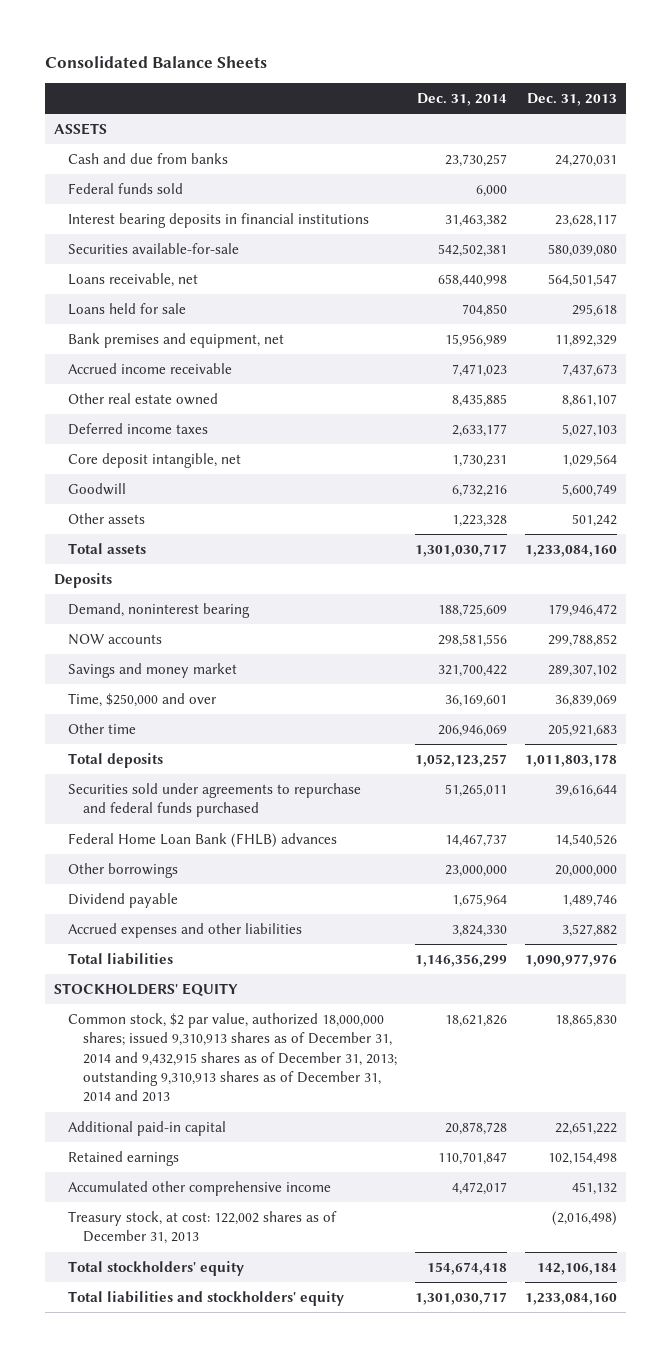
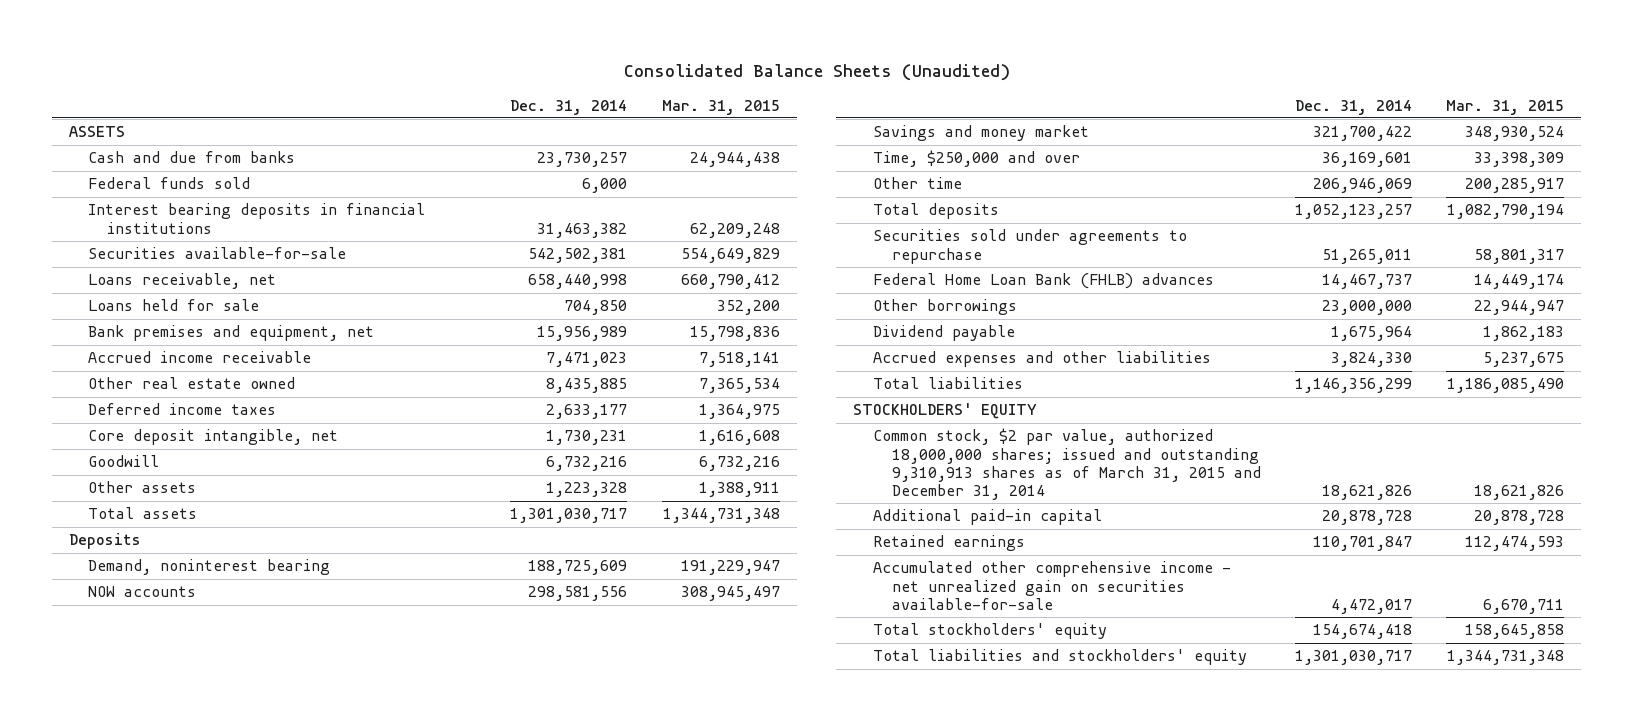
[44,56,267,69] Consolidated Balance Sheets -> [623,63,1010,81] Consolidated Balance Sheets (Unaudited)
[526,93,617,107] Dec. 31, 2013 -> none
none -> [661,99,780,115] Mar. 31, 2015
[68,783,362,818] Securities sold under agreements to repurchase and federal funds purchased -> [872,229,1187,264] Securities sold under agreements to repurchase
[68,1013,397,1103] Common stock, $2 par value, authorized 18,000,000 shares; issued 9,310,913 shares as of December 31, 2014 and 9,432,915 shares as of December 31, 2013; outstanding 9,310,913 shares as of December 31, 2014 and 2013 -> [872,428,1261,501] Common stock, $2 par value, authorized 18,000,000 shares; issued and outstanding 9,310,913 shares as of March 31, 2015 and December 31, 2014
[68,1211,338,1245] Treasury stock, at cost: 122,002 shares as of December 31, 2013 -> none
[68,1181,332,1197] Accumulated other comprehensive income -> [872,561,1231,610] Accumulated other comprehensive income - net unrealized gain on securities available-for-sale

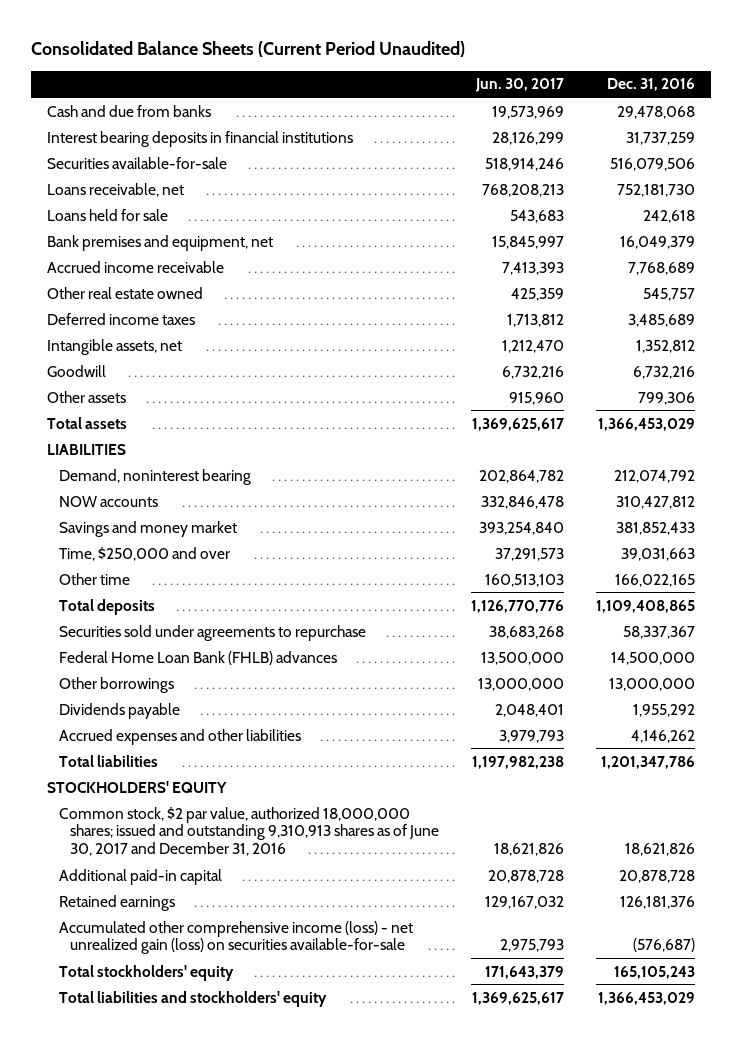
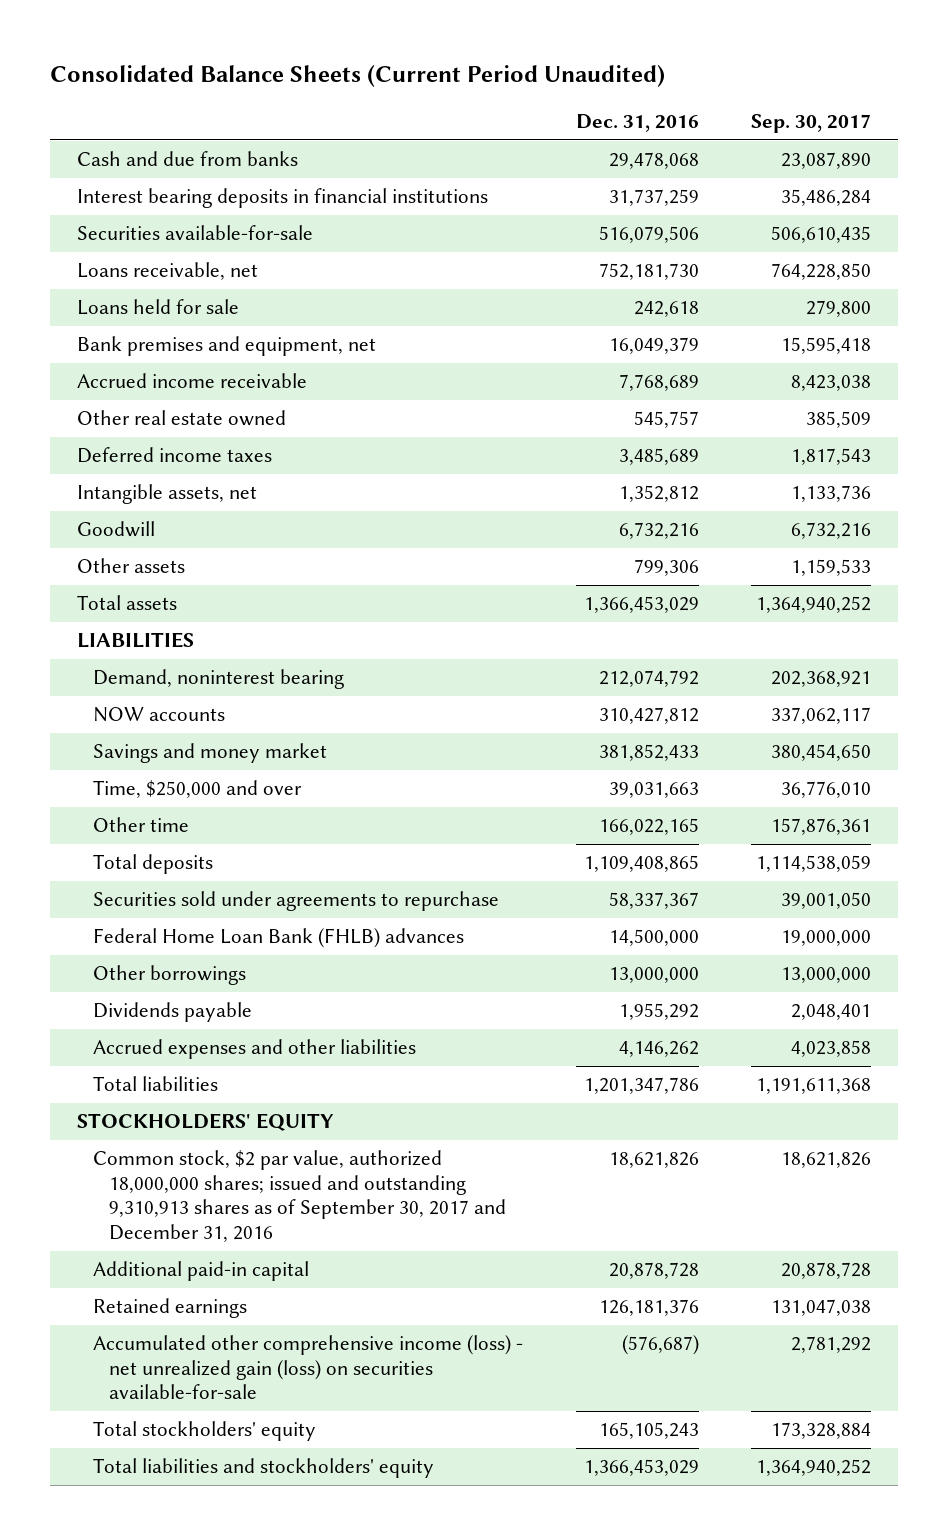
[475,78,565,93] Jun. 30, 2017 -> none
none -> [751,114,872,134] Sep. 30, 2017
[58,806,440,857] Common stock, $2 par value, authorized 18,000,000 shares; issued and outstanding 9,310,913 shares as of June 30, 2017 and December 31, 2016 -> [92,1150,506,1243] Common stock, $2 par value, authorized 18,000,000 shares; issued and outstanding 9,310,913 shares as of September 30, 2017 and December 31, 2016

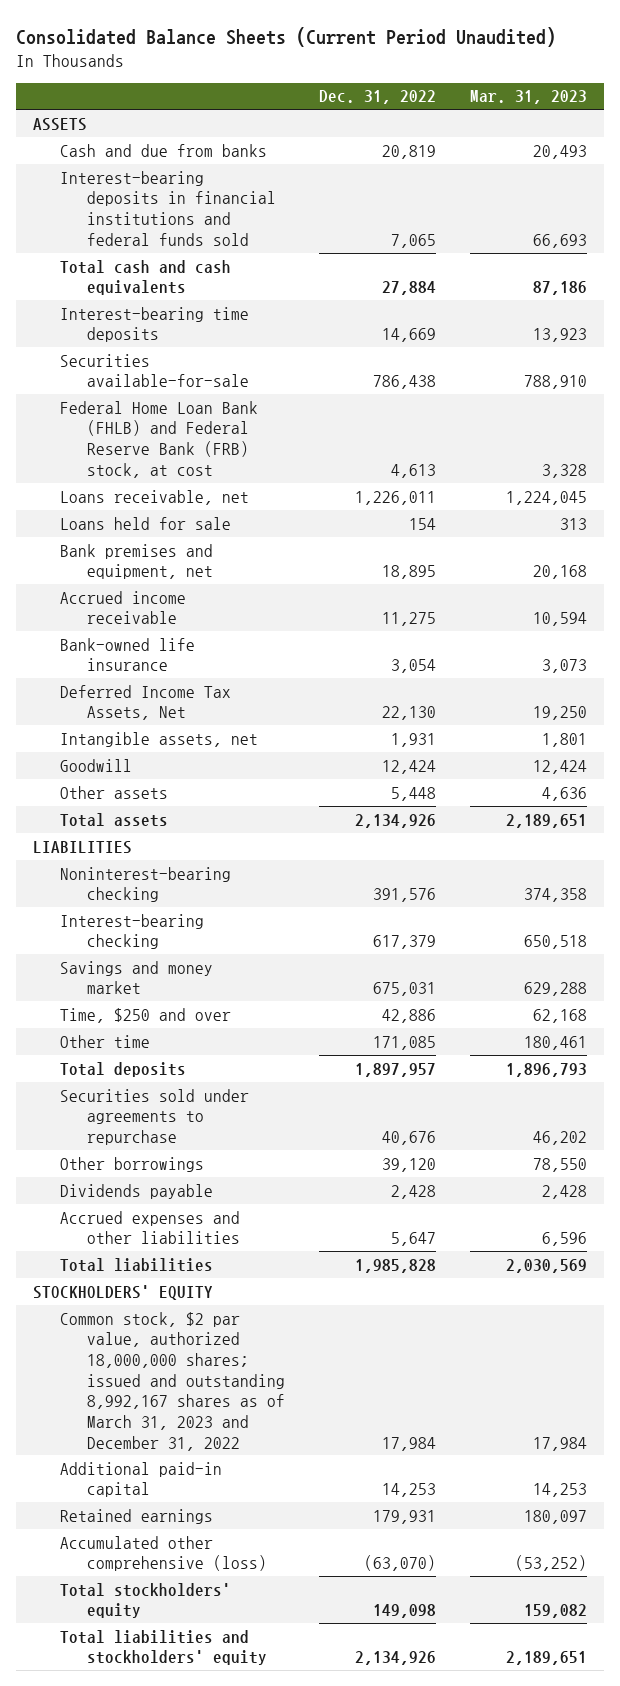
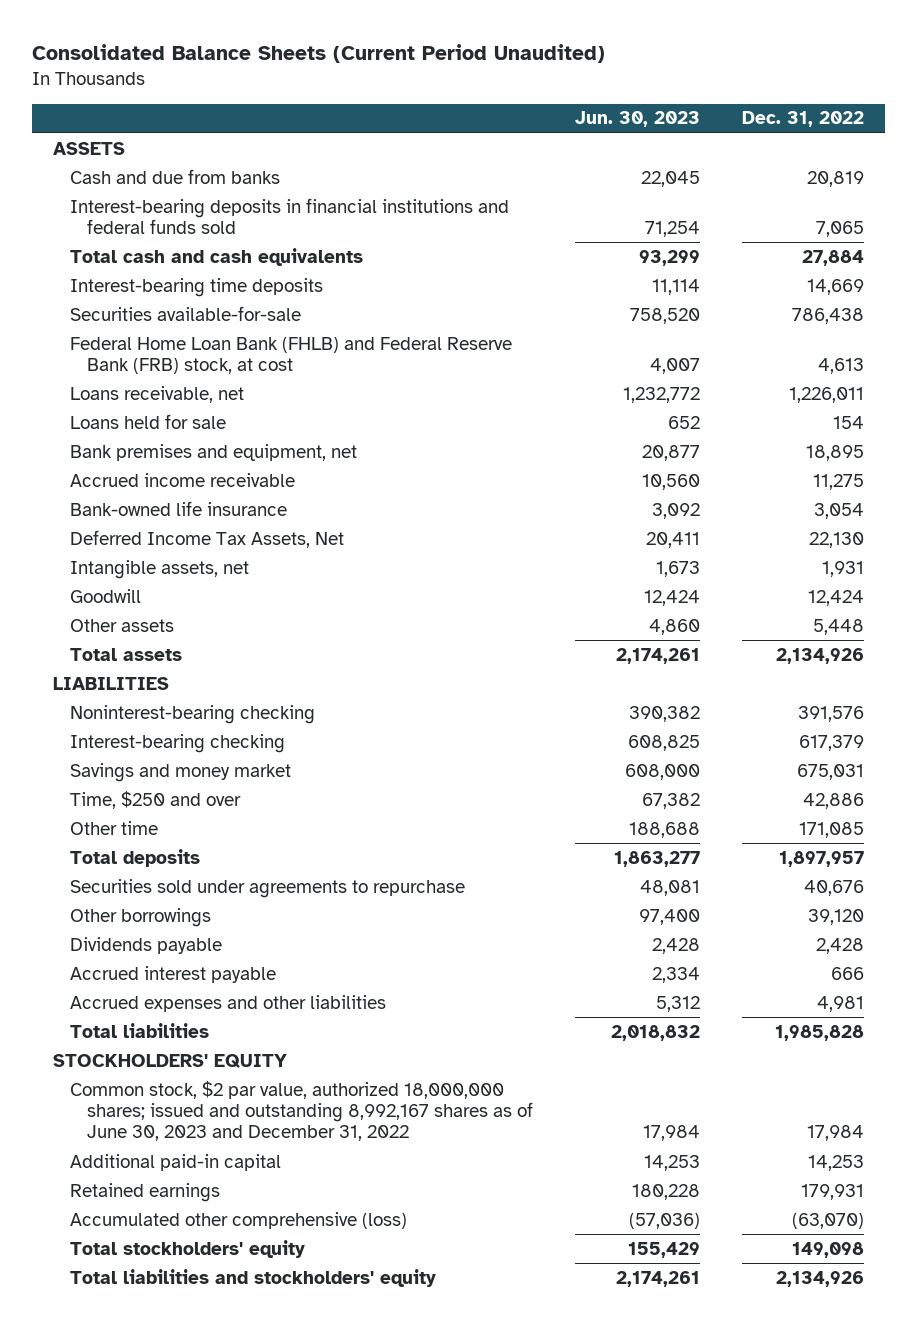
[469,90,587,105] Mar. 31, 2023 -> none
none -> [575,111,701,128] Jun. 30, 2023
none -> [69,965,276,983] Accrued interest payable
[390,1232,436,1247] 5,647 -> [816,995,864,1012] 4,981
[59,1311,285,1451] Common stock, $2 par value, authorized 18,000,000 shares; issued and outstanding 8,992,167 shares as of March 31, 2023 and December 31, 2022 -> [69,1080,534,1142] Common stock, $2 par value, authorized 18,000,000 shares; issued and outstanding 8,992,167 shares as of June 30, 2023 and December 31, 2022

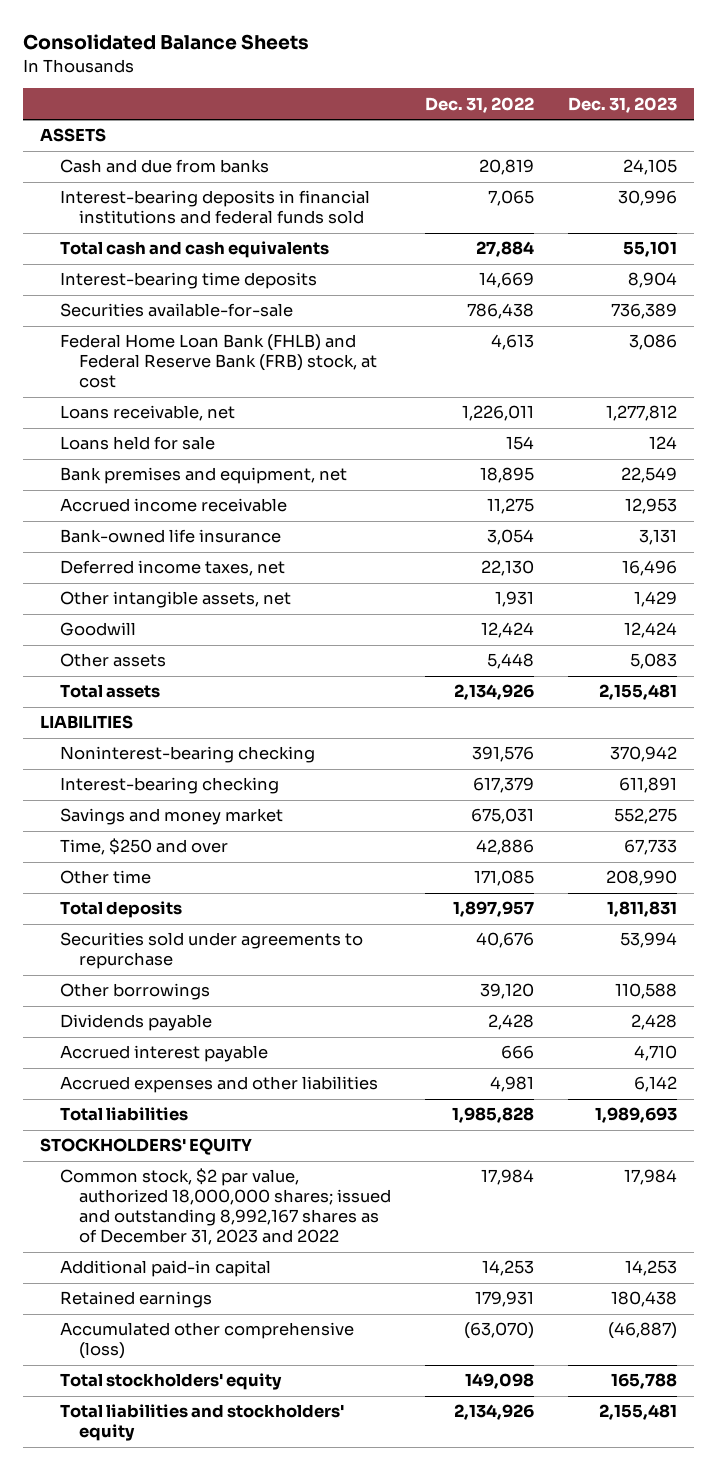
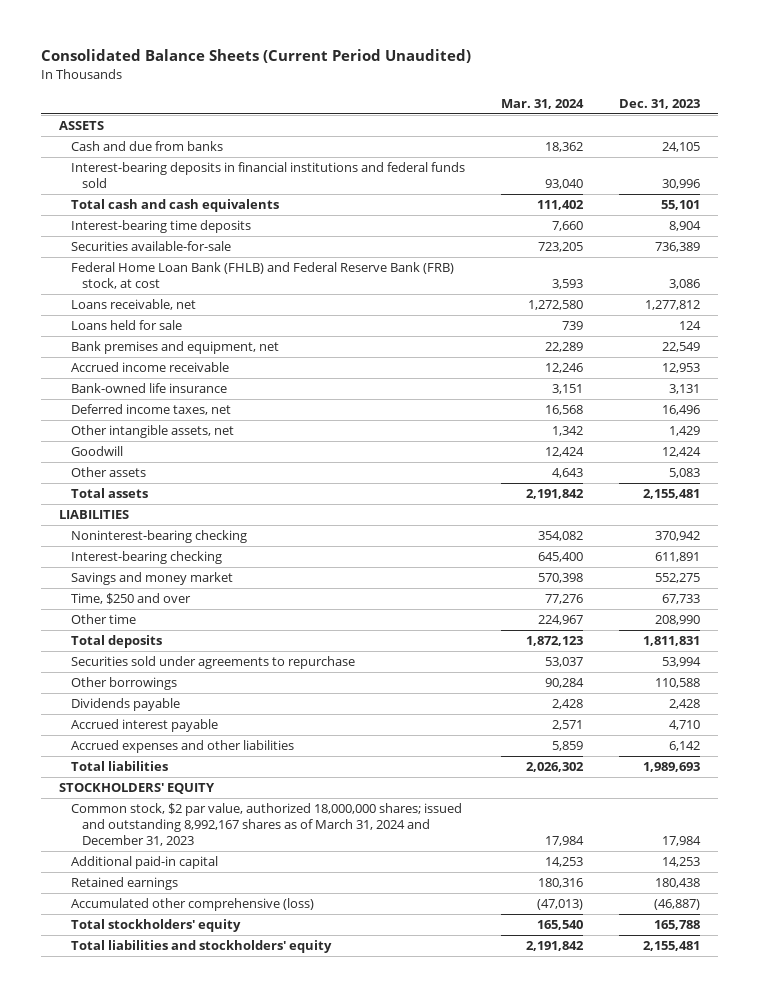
[23,34,310,51] Consolidated Balance Sheets -> [41,49,472,64] Consolidated Balance Sheets (Current Period Unaudited)
[424,96,534,113] Dec. 31, 2022 -> none
none -> [500,98,584,109] Mar. 31, 2024
[59,1168,391,1246] Common stock, $2 par value, authorized 18,000,000 shares; issued and outstanding 8,992,167 shares as of December 31, 2023 and 2022 -> [70,803,462,846] Common stock, $2 par value, authorized 18,000,000 shares; issued and outstanding 8,992,167 shares as of March 31, 2024 and December 31, 2023

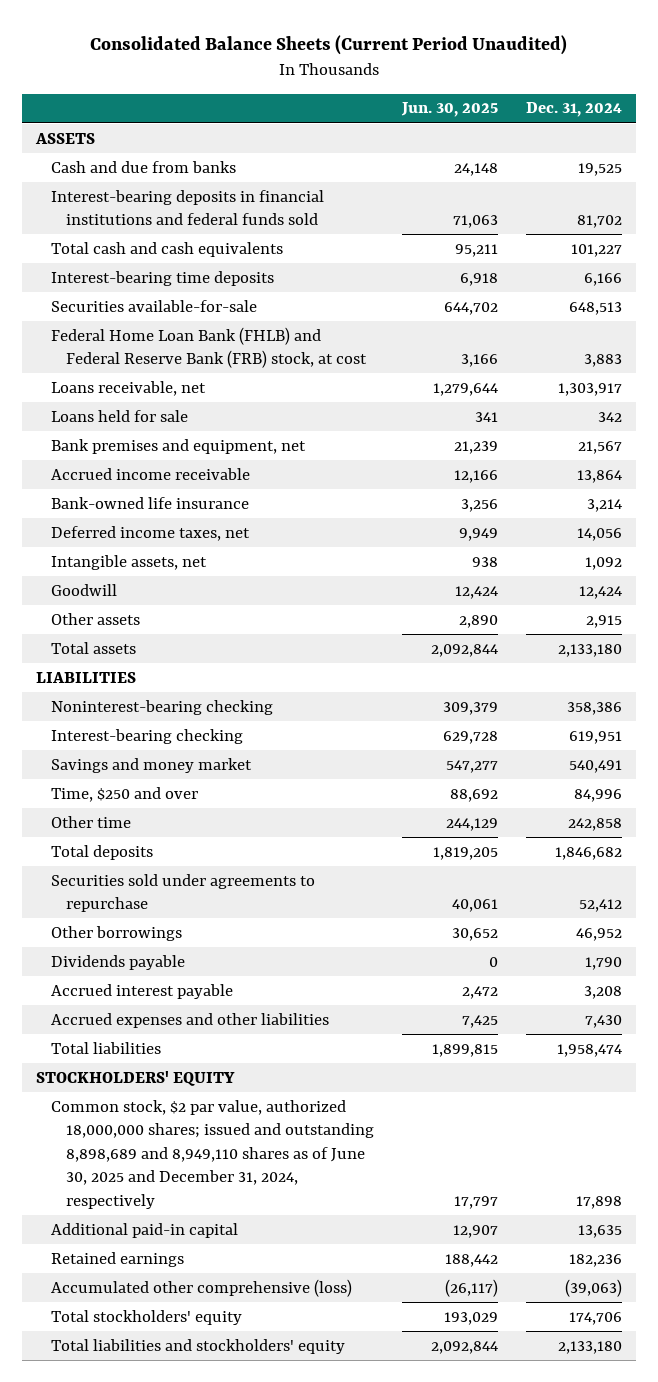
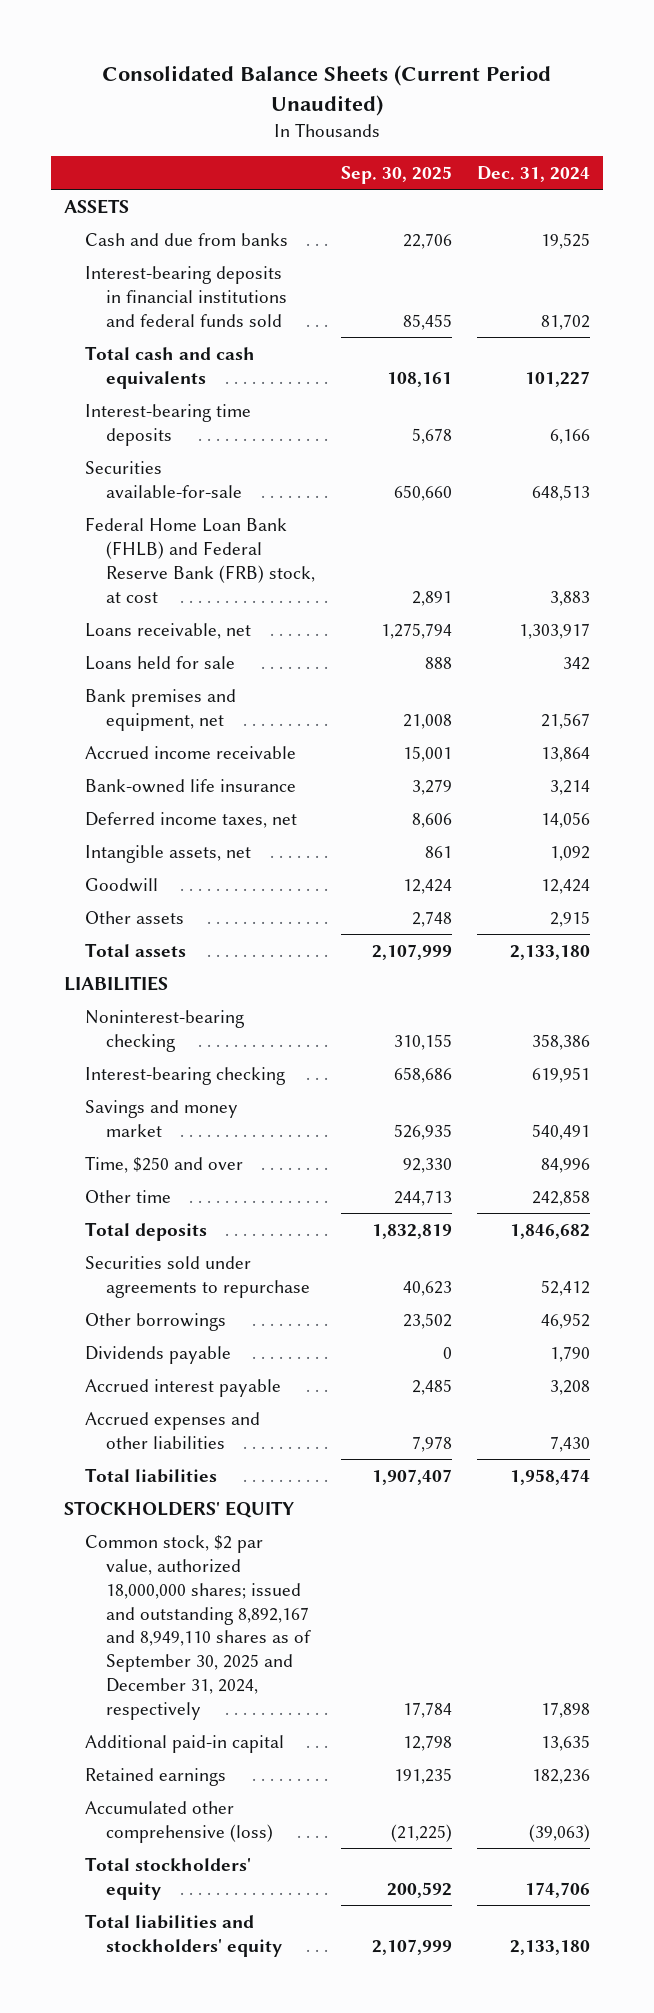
[400,102,498,118] Jun. 30, 2025 -> none
none -> [340,165,452,184] Sep. 30, 2025
[50,1099,374,1210] Common stock, $2 par value, authorized 18,000,000 shares; issued and outstanding 8,898,689 and 8,949,110 shares as of June 30, 2025 and December 31, 2024, respectively -> [84,1534,312,1720] Common stock, $2 par value, authorized 18,000,000 shares; issued and outstanding 8,892,167 and 8,949,110 shares as of September 30, 2025 and December 31, 2024, respectively

